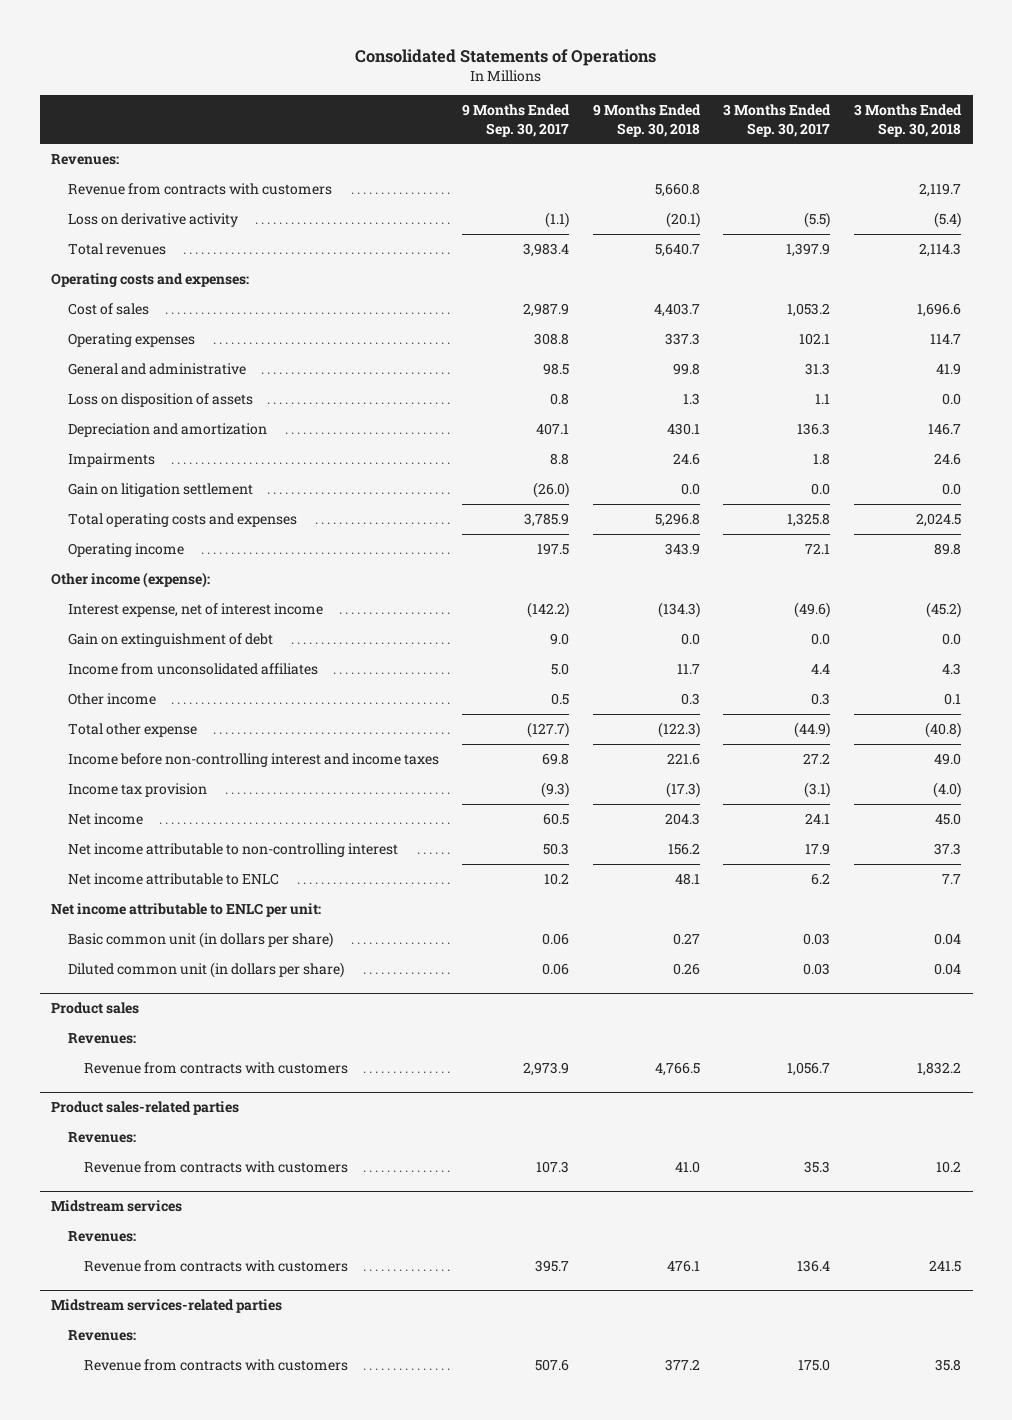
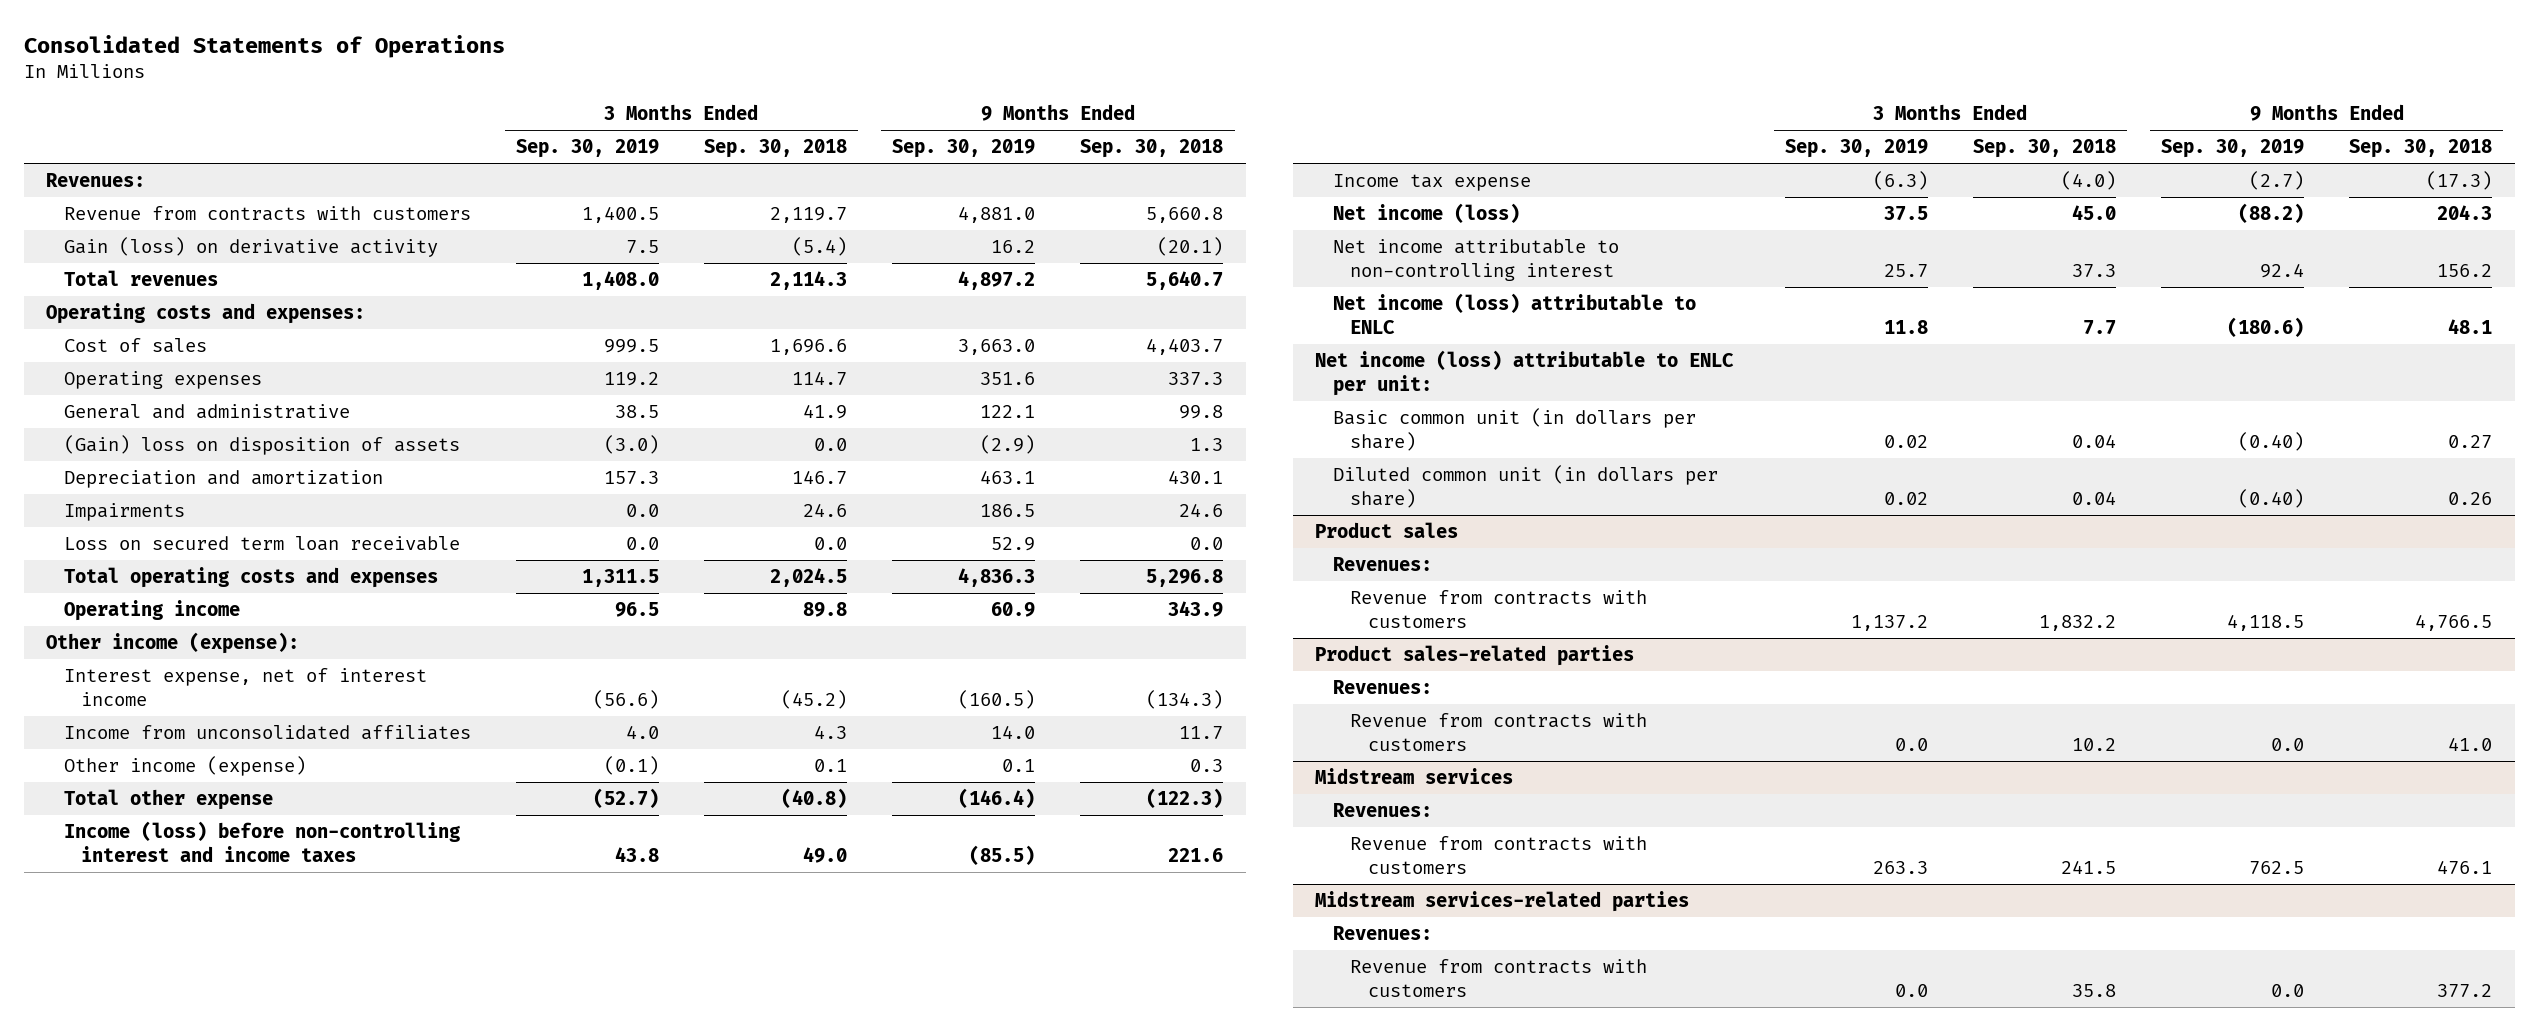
[462,104,571,137] 9 Months Ended Sep. 30, 2017 -> none
[723,104,832,137] 3 Months Ended Sep. 30, 2017 -> none
none -> [515,139,659,159] Sep. 30, 2019
none -> [892,139,1036,159] Sep. 30, 2019
[67,212,238,227] Loss on derivative activity -> [63,237,438,258] Gain (loss) on derivative activity
[67,392,253,407] Loss on disposition of assets -> [63,435,460,456] (Gain) loss on disposition of assets
[67,482,253,497] Gain on litigation settlement -> none
none -> [63,536,460,552] Loss on secured term loan receivable
[67,632,273,647] Gain on extinguishment of debt -> none
[67,692,156,705] Other income -> [63,756,306,777] Other income (expense)
[67,752,439,767] Income before non-controlling interest and income taxes -> [63,821,460,862] Income (loss) before non-controlling interest and income taxes
[67,782,207,797] Income tax provision -> [1332,174,1531,192] Income tax expense
[67,812,143,825] Net income -> [1332,203,1520,224] Net income (loss)
[67,872,279,885] Net income attributable to ENLC -> [1332,293,1696,334] Net income (loss) attributable to ENLC
[51,902,322,917] Net income attributable to ENLC per unit: -> [1315,350,1735,396] Net income (loss) attributable to ENLC per unit:

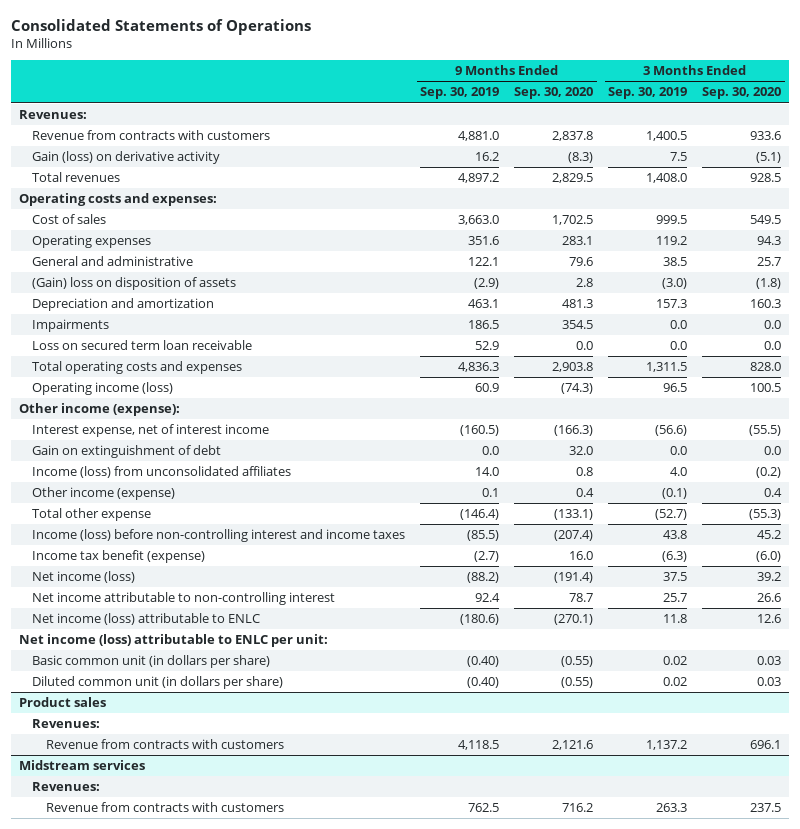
[703,139,847,159] Sep. 30, 2018 -> none
[1080,139,1224,159] Sep. 30, 2018 -> none
none -> [514,87,594,100] Sep. 30, 2020
none -> [702,87,782,100] Sep. 30, 2020
[63,600,240,622] Operating income -> [32,382,174,396] Operating income (loss)
none -> [32,445,222,459] Gain on extinguishment of debt
[63,725,471,741] Income from unconsolidated affiliates -> [32,466,292,479] Income (loss) from unconsolidated affiliates
[1332,174,1531,192] Income tax expense -> [32,550,206,564] Income tax benefit (expense)
[1315,645,1635,667] Product sales-related parties -> none
[1332,680,1432,695] Revenues: -> none
[1350,713,1648,751] Revenue from contracts with customers -> none
[1315,891,1690,913] Midstream services-related parties -> none
[1332,926,1432,941] Revenues: -> none
[1350,959,1648,997] Revenue from contracts with customers -> none

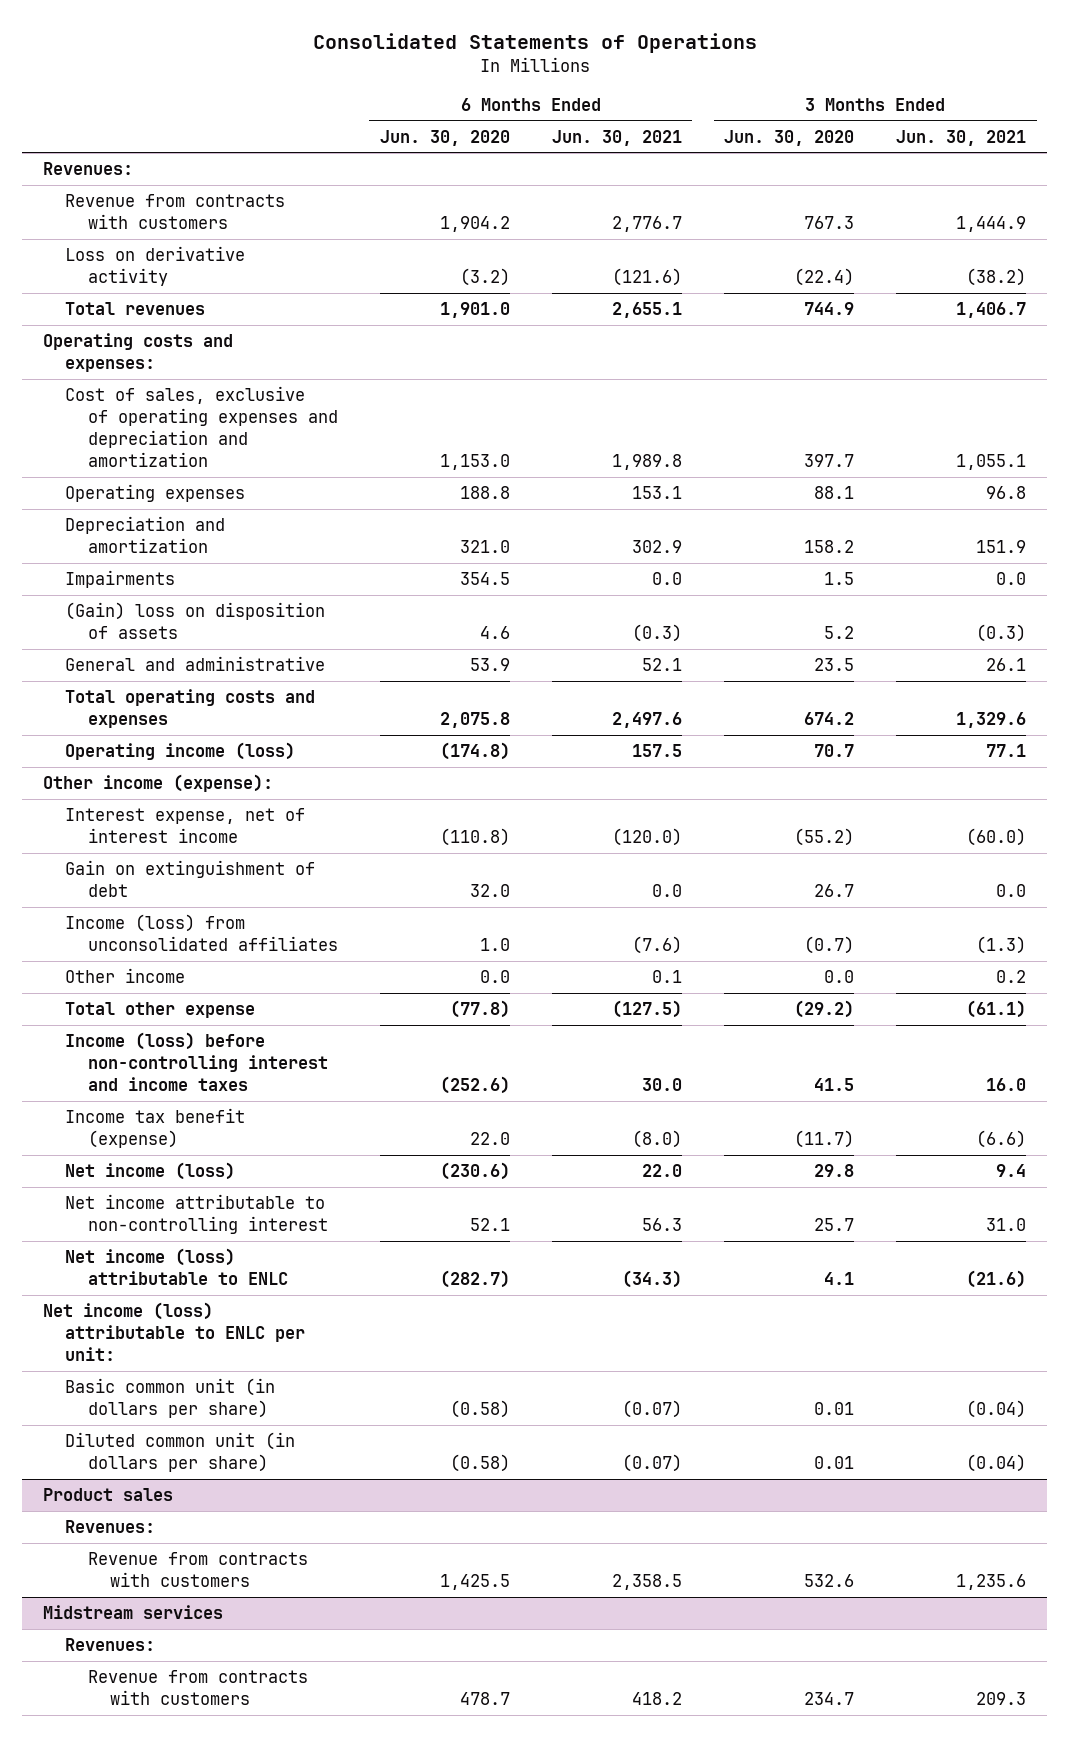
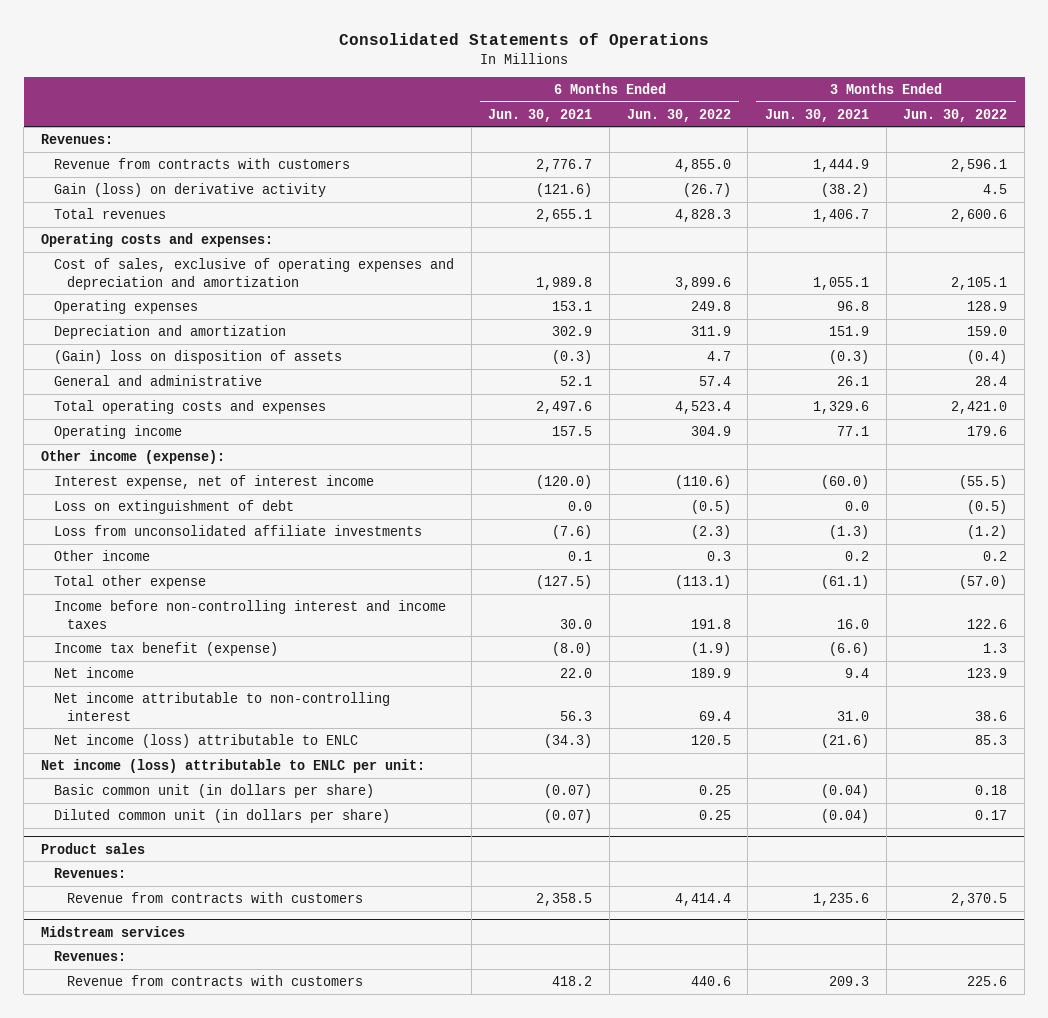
[379,129,510,146] Jun. 30, 2020 -> none
[724,129,855,146] Jun. 30, 2020 -> none
none -> [626,108,731,122] Jun. 30, 2022
none -> [903,108,1008,122] Jun. 30, 2022
[65,246,246,287] Loss on derivative activity -> [54,182,327,197] Gain (loss) on derivative activity
[65,570,176,589] Impairments -> none
[65,742,296,761] Operating income (loss) -> [54,424,183,439] Operating income
[65,860,316,898] Gain on extinguishment of debt -> [54,499,295,514] Loss on extinguishment of debt
[65,914,338,952] Income (loss) from unconsolidated affiliates -> [54,524,423,536] Loss from unconsolidated affiliate investments
[65,1032,328,1092] Income (loss) before non-controlling interest and income taxes -> [54,599,447,629] Income before non-controlling interest and income taxes
[65,1162,236,1181] Net income (loss) -> [54,666,135,678] Net income

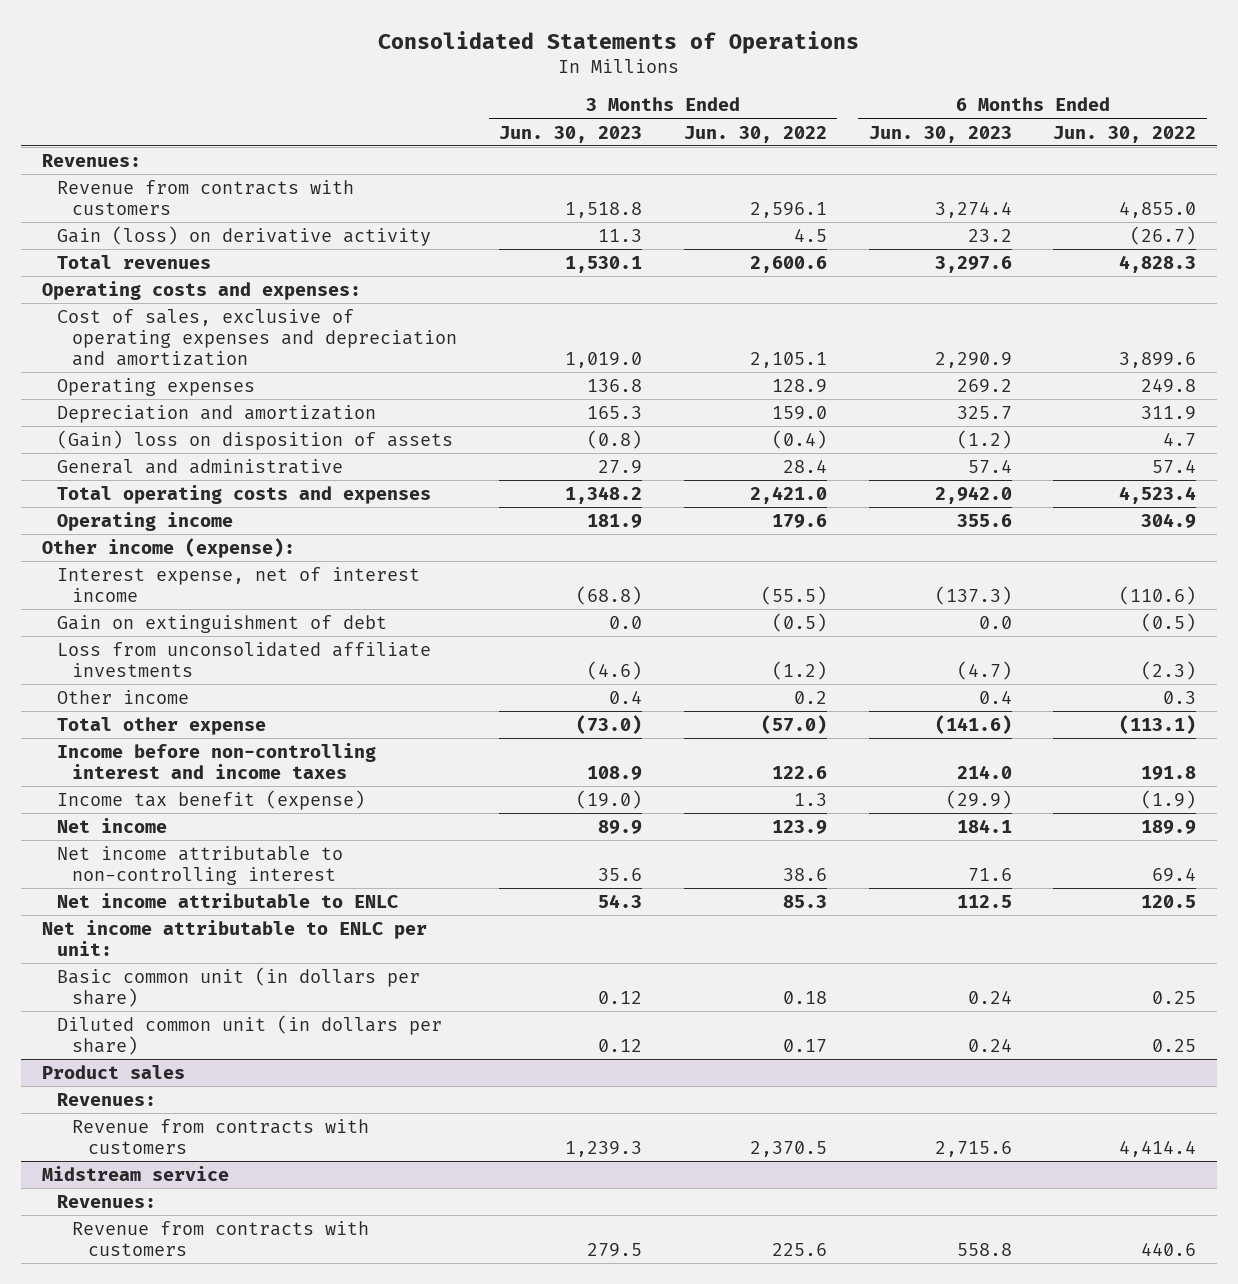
[488,108,593,122] Jun. 30, 2021 -> none
[765,108,870,122] Jun. 30, 2021 -> none
none -> [499,125,643,143] Jun. 30, 2023
none -> [868,125,1012,143] Jun. 30, 2023
[54,499,295,514] Loss on extinguishment of debt -> [56,614,387,633] Gain on extinguishment of debt
[54,733,359,748] Net income (loss) attributable to ENLC -> [56,892,398,908] Net income attributable to ENLC
[40,758,425,773] Net income (loss) attributable to ENLC per unit: -> [41,919,427,957] Net income attributable to ENLC per unit:
[40,925,185,937] Midstream services -> [41,1165,229,1181] Midstream service

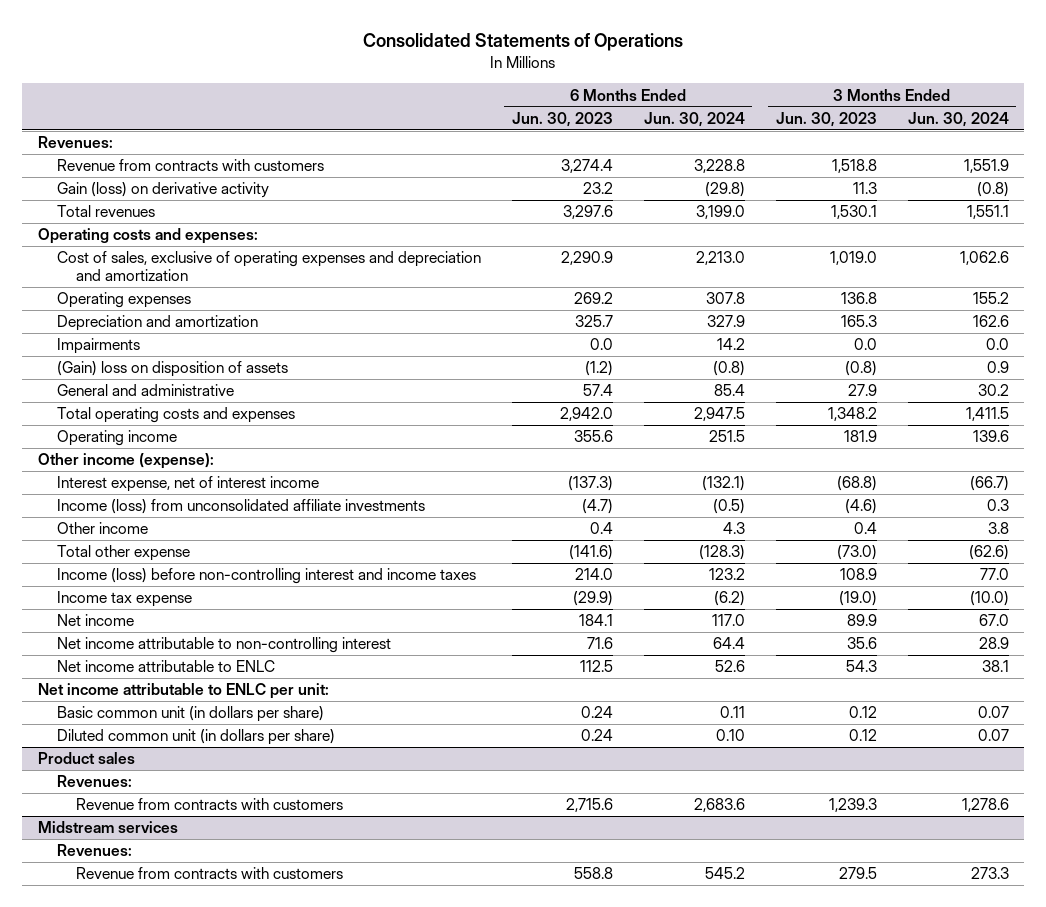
[683,125,827,143] Jun. 30, 2022 -> none
[1053,125,1197,143] Jun. 30, 2022 -> none
none -> [643,111,745,127] Jun. 30, 2024
none -> [907,111,1009,127] Jun. 30, 2024
none -> [56,338,140,355] Impairments
[56,614,387,633] Gain on extinguishment of debt -> none
[56,641,431,678] Loss from unconsolidated affiliate investments -> [56,499,425,515] Income (loss) from unconsolidated affiliate investments
[56,742,376,780] Income before non-controlling interest and income taxes -> [56,568,476,585] Income (loss) before non-controlling interest and income taxes
[56,789,365,810] Income tax benefit (expense) -> [56,591,192,608] Income tax expense
[41,1165,229,1181] Midstream service -> [37,821,178,834] Midstream services

